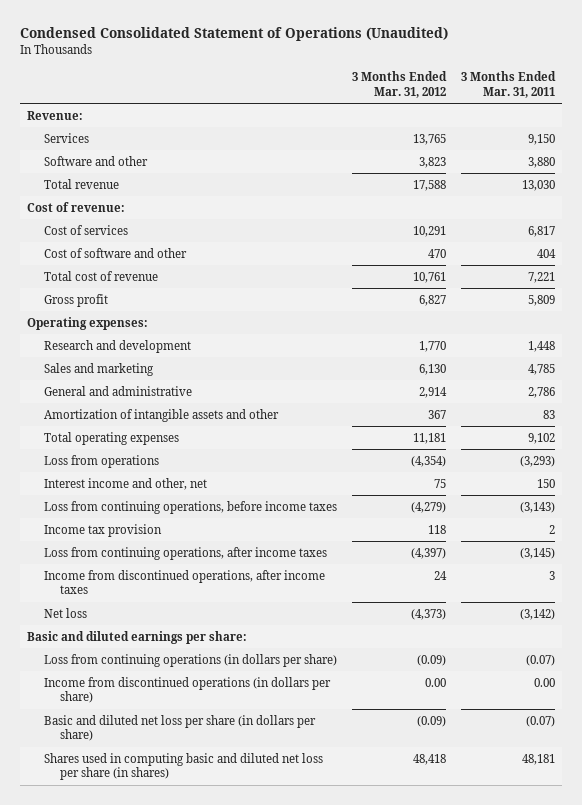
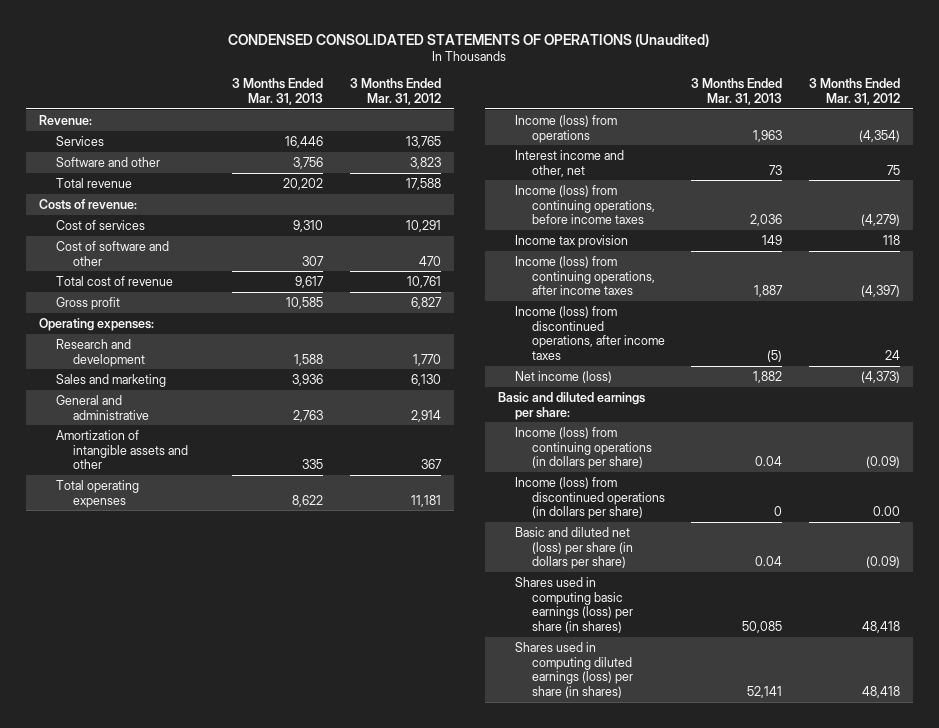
[19,26,448,41] Condensed Consolidated Statement of Operations (Unaudited) -> [228,33,710,47] CONDENSED CONSOLIDATED STATEMENTS OF OPERATIONS (Unaudited)
[460,71,556,98] 3 Months Ended Mar. 31, 2011 -> none
none -> [232,78,324,106] 3 Months Ended Mar. 31, 2013
[27,201,126,212] Cost of revenue: -> [38,198,137,210] Costs of revenue:
[43,454,159,468] Loss from operations -> [514,114,617,143] Income (loss) from operations
[43,500,337,514] Loss from continuing operations, before income taxes -> [514,184,656,225] Income (loss) from continuing operations, before income taxes
[43,546,327,560] Loss from continuing operations, after income taxes -> [514,255,656,296] Income (loss) from continuing operations, after income taxes
[43,569,325,595] Income from discontinued operations, after income taxes -> [514,305,666,361] Income (loss) from discontinued operations, after income taxes
[43,607,87,618] Net loss -> [514,370,612,383] Net income (loss)
[43,653,337,667] Loss from continuing operations (in dollars per share) -> [514,426,653,470] Income (loss) from continuing operations (in dollars per share)
[43,676,331,704] Income from discontinued operations (in dollars per share) -> [514,476,666,520] Income (loss) from discontinued operations (in dollars per share)
[43,714,316,742] Basic and diluted net loss per share (in dollars per share) -> [514,526,634,570] Basic and diluted net (loss) per share (in dollars per share)
none -> [514,576,634,634] Shares used in computing basic earnings (loss) per share (in shares)
[43,752,323,781] Shares used in computing basic and diluted net loss per share (in shares) -> [514,641,634,699] Shares used in computing diluted earnings (loss) per share (in shares)

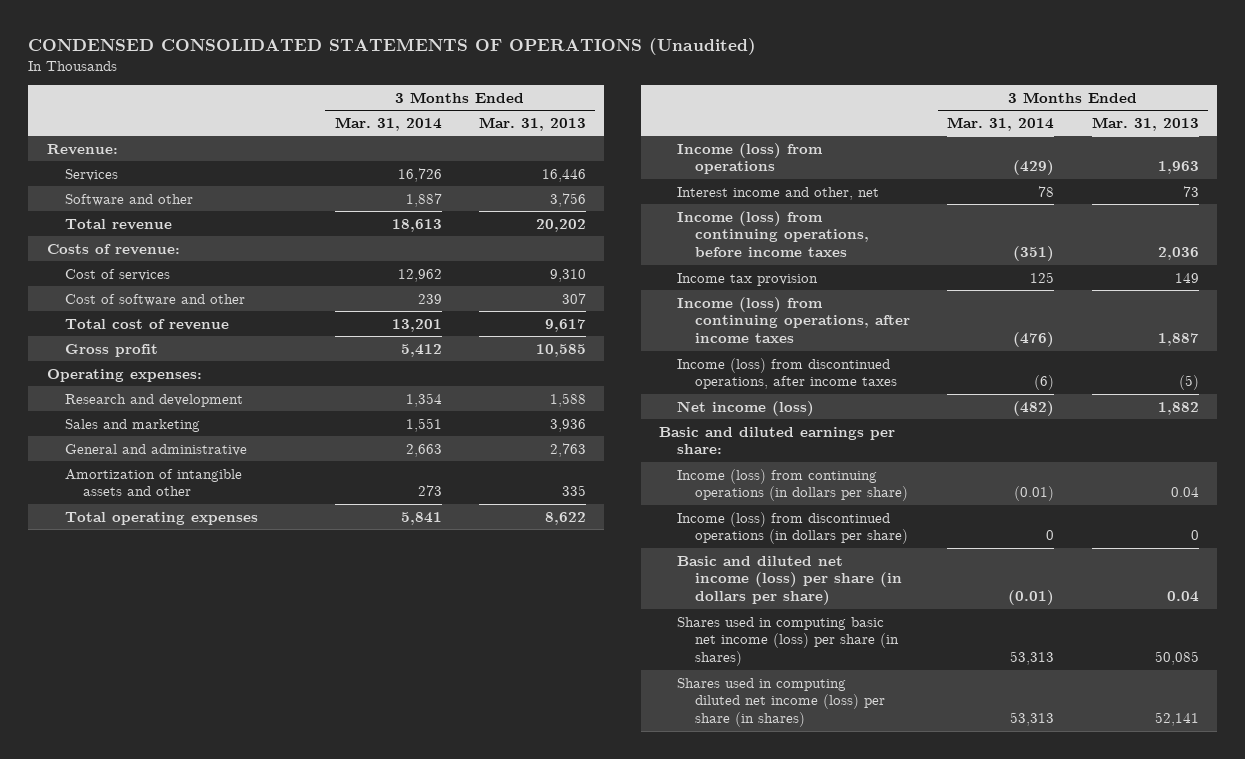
[349,78,441,106] 3 Months Ended Mar. 31, 2012 -> none
none -> [334,116,442,131] Mar. 31, 2014
[514,526,634,570] Basic and diluted net (loss) per share (in dollars per share) -> [677,555,903,606] Basic and diluted net income (loss) per share (in dollars per share)
[514,576,634,634] Shares used in computing basic earnings (loss) per share (in shares) -> [677,616,900,667] Shares used in computing basic net income (loss) per share (in shares)
[514,641,634,699] Shares used in computing diluted earnings (loss) per share (in shares) -> [677,677,886,728] Shares used in computing diluted net income (loss) per share (in shares)

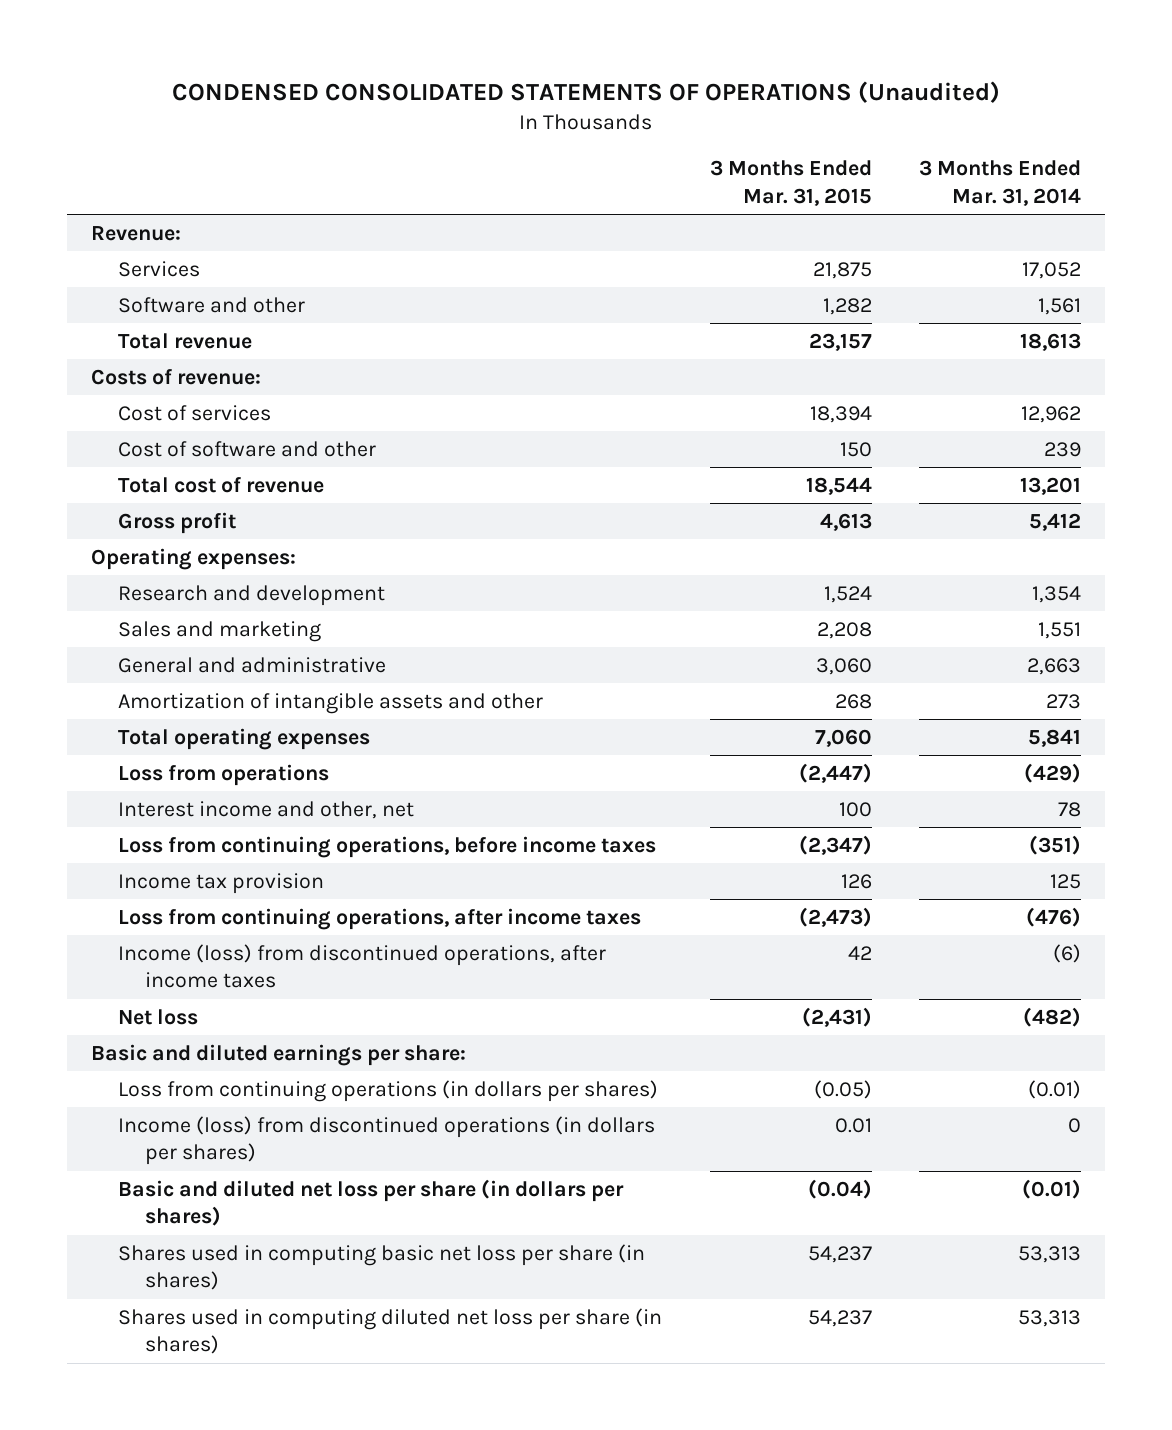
[478,116,586,131] Mar. 31, 2013 -> none
none -> [709,160,872,206] 3 Months Ended Mar. 31, 2015
[397,167,442,182] 16,726 -> [1022,261,1082,279] 17,052
[405,192,442,207] 1,887 -> [1038,297,1082,315] 1,561
[677,142,824,175] Income (loss) from operations -> [117,763,329,786] Loss from operations
[677,210,870,258] Income (loss) from continuing operations, before income taxes -> [117,835,656,858] Loss from continuing operations, before income taxes
[677,296,911,344] Income (loss) from continuing operations, after income taxes -> [117,907,641,930] Loss from continuing operations, after income taxes
[677,400,815,416] Net income (loss) -> [117,1008,198,1025] Net loss
[677,468,909,502] Income (loss) from continuing operations (in dollars per share) -> [117,1079,658,1102] Loss from continuing operations (in dollars per shares)
[677,511,909,545] Income (loss) from discontinued operations (in dollars per share) -> [117,1115,655,1166] Income (loss) from discontinued operations (in dollars per shares)
[677,555,903,606] Basic and diluted net income (loss) per share (in dollars per share) -> [117,1178,624,1227] Basic and diluted net loss per share (in dollars per shares)
[677,616,900,667] Shares used in computing basic net income (loss) per share (in shares) -> [117,1243,645,1291] Shares used in computing basic net loss per share (in shares)
[677,677,886,728] Shares used in computing diluted net income (loss) per share (in shares) -> [117,1307,662,1355] Shares used in computing diluted net loss per share (in shares)

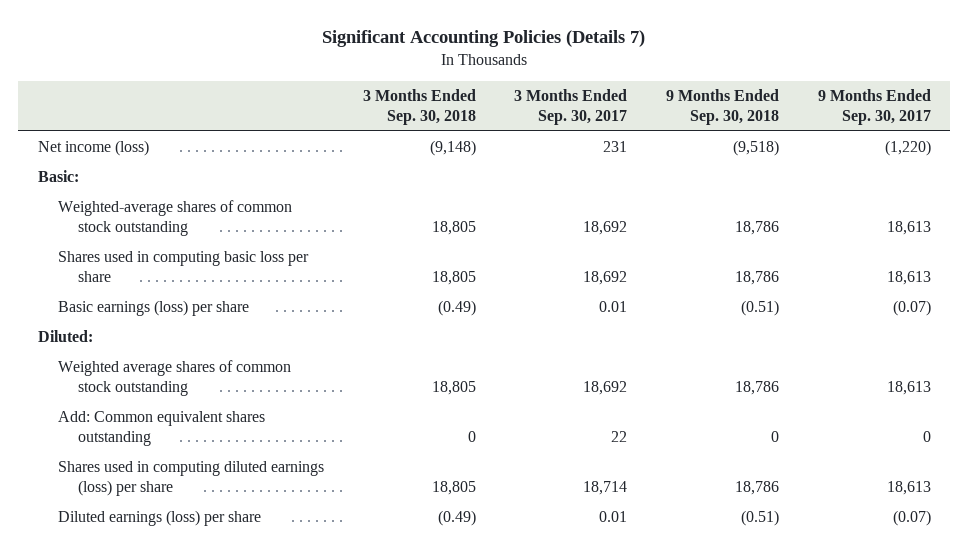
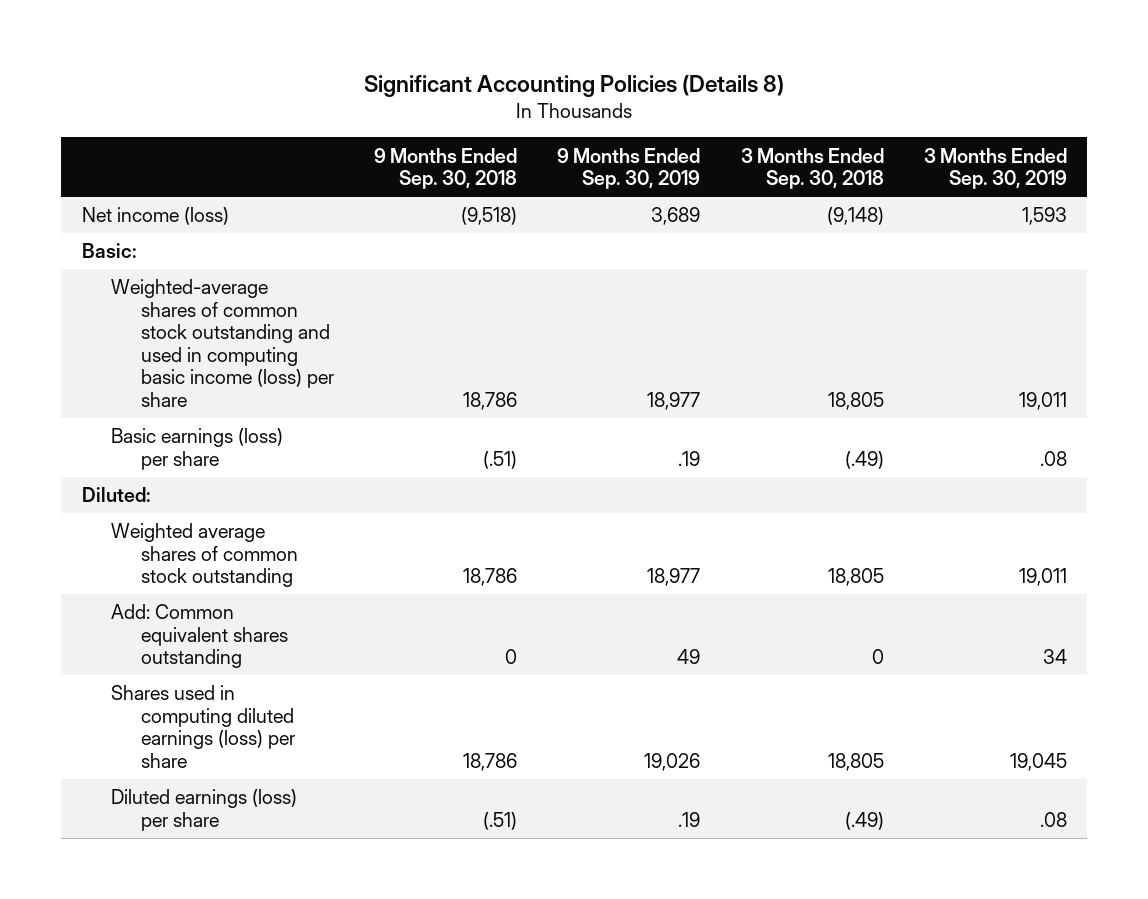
[322,30,646,48] Significant Accounting Policies (Details 7) -> [364,74,785,97] Significant Accounting Policies (Details 8)
[514,89,628,125] 3 Months Ended Sep. 30, 2017 -> none
[817,89,931,125] 9 Months Ended Sep. 30, 2017 -> none
none -> [557,147,701,190] 9 Months Ended Sep. 30, 2019
none -> [923,147,1067,190] 3 Months Ended Sep. 30, 2019
[57,251,309,283] Shares used in computing basic loss per share -> none
[57,200,292,237] Weighted-average shares of common stock outstanding -> [111,279,334,407] Weighted-average shares of common stock outstanding and used in computing basic income (loss) per share
[437,300,476,317] (0.49) -> [844,450,884,469] (.49)
[740,300,779,317] (0.51) -> [483,450,518,469] (.51)
[437,510,476,527] (0.49) -> [844,811,884,830] (.49)
[740,510,779,527] (0.51) -> [483,811,518,830] (.51)

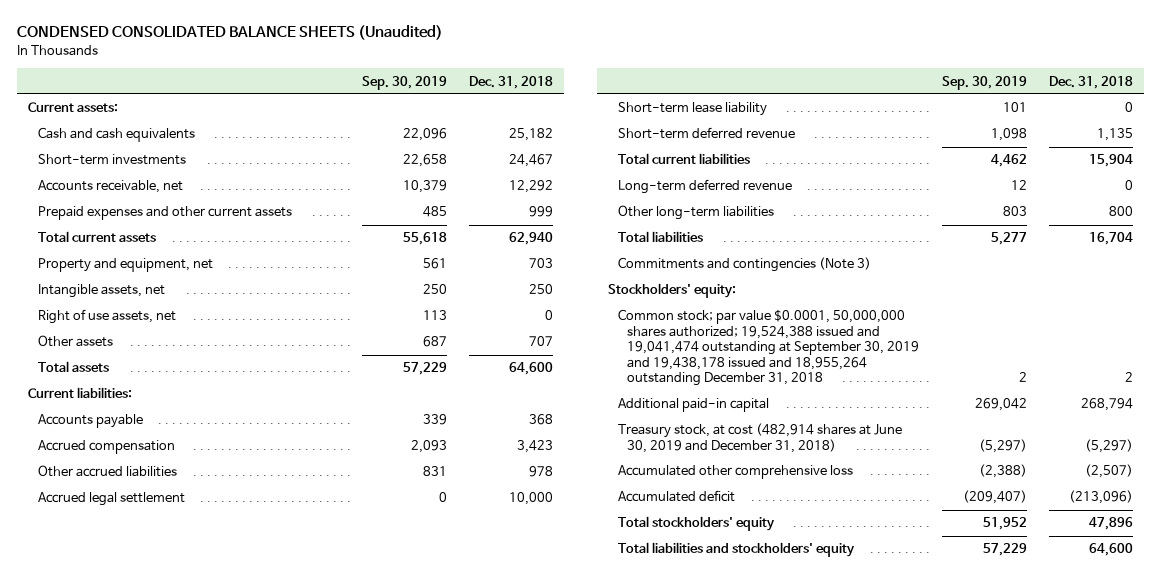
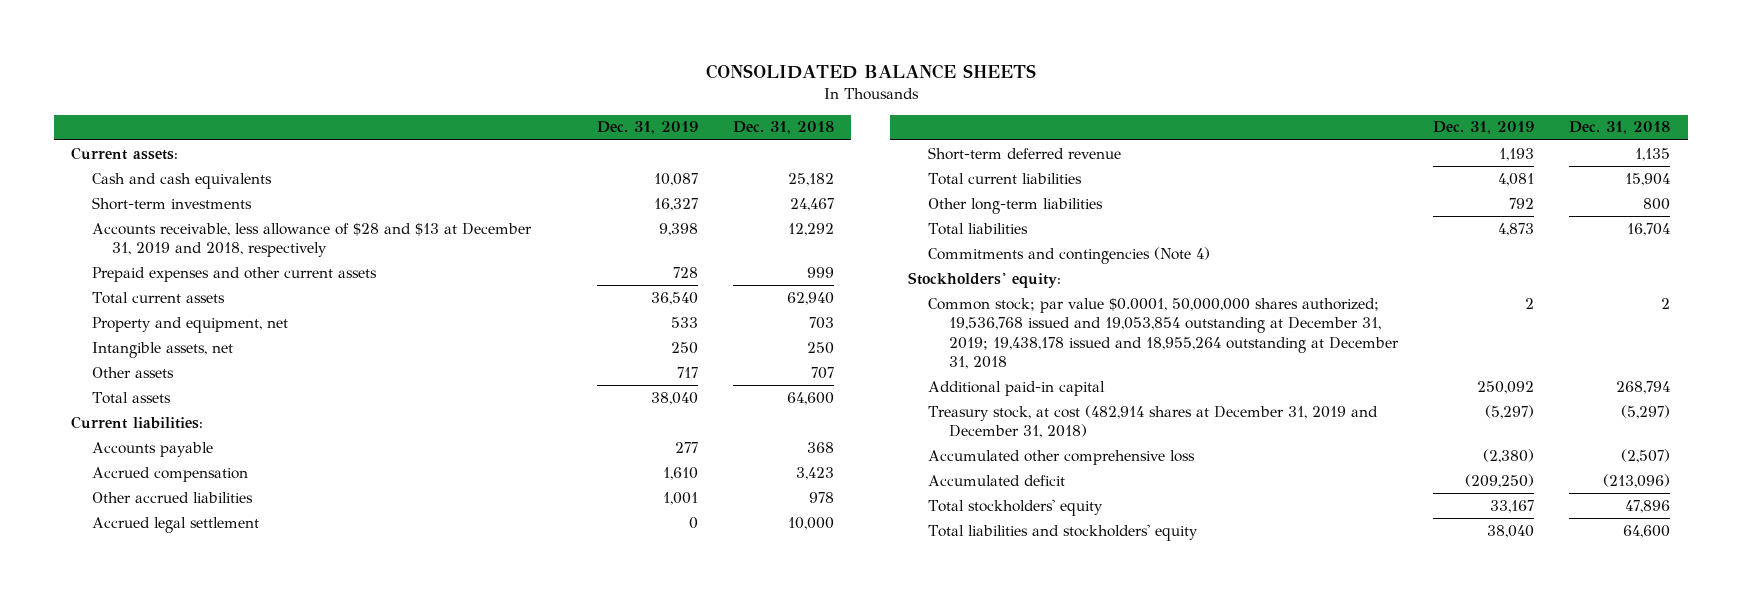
[17,25,444,41] CONDENSED CONSOLIDATED BALANCE SHEETS (Unaudited) -> [705,63,1036,79] CONSOLIDATED BALANCE SHEETS
[361,75,447,90] Sep. 30, 2019 -> none
none -> [596,121,698,135] Dec. 31, 2019
[37,180,183,194] Accounts receivable, net -> [91,222,532,258] Accounts receivable, less allowance of $28 and $13 at December 31, 2019 and 2018, respectively
[37,309,176,325] Right of use assets, net -> none
[617,102,767,117] Short-term lease liability -> none
[617,179,792,195] Long-term deferred revenue -> none
[617,257,871,273] Commitments and contingencies (Note 3) -> [928,246,1211,264] Commitments and contingencies (Note 4)
[617,309,920,387] Common stock; par value $0.0001, 50,000,000 shares authorized; 19,524,388 issued and 19,041,474 outstanding at September 30, 2019 and 19,438,178 issued and 18,955,264 outstanding December 31, 2018 -> [928,297,1399,370] Common stock; par value $0.0001, 50,000,000 shares authorized; 19,536,768 issued and 19,053,854 outstanding at December 31, 2019; 19,438,178 issued and 18,955,264 outstanding at December 31, 2018
[617,423,902,453] Treasury stock, at cost (482,914 shares at June 30, 2019 and December 31, 2018) -> [928,404,1379,439] Treasury stock, at cost (482,914 shares at December 31, 2019 and December 31, 2018)

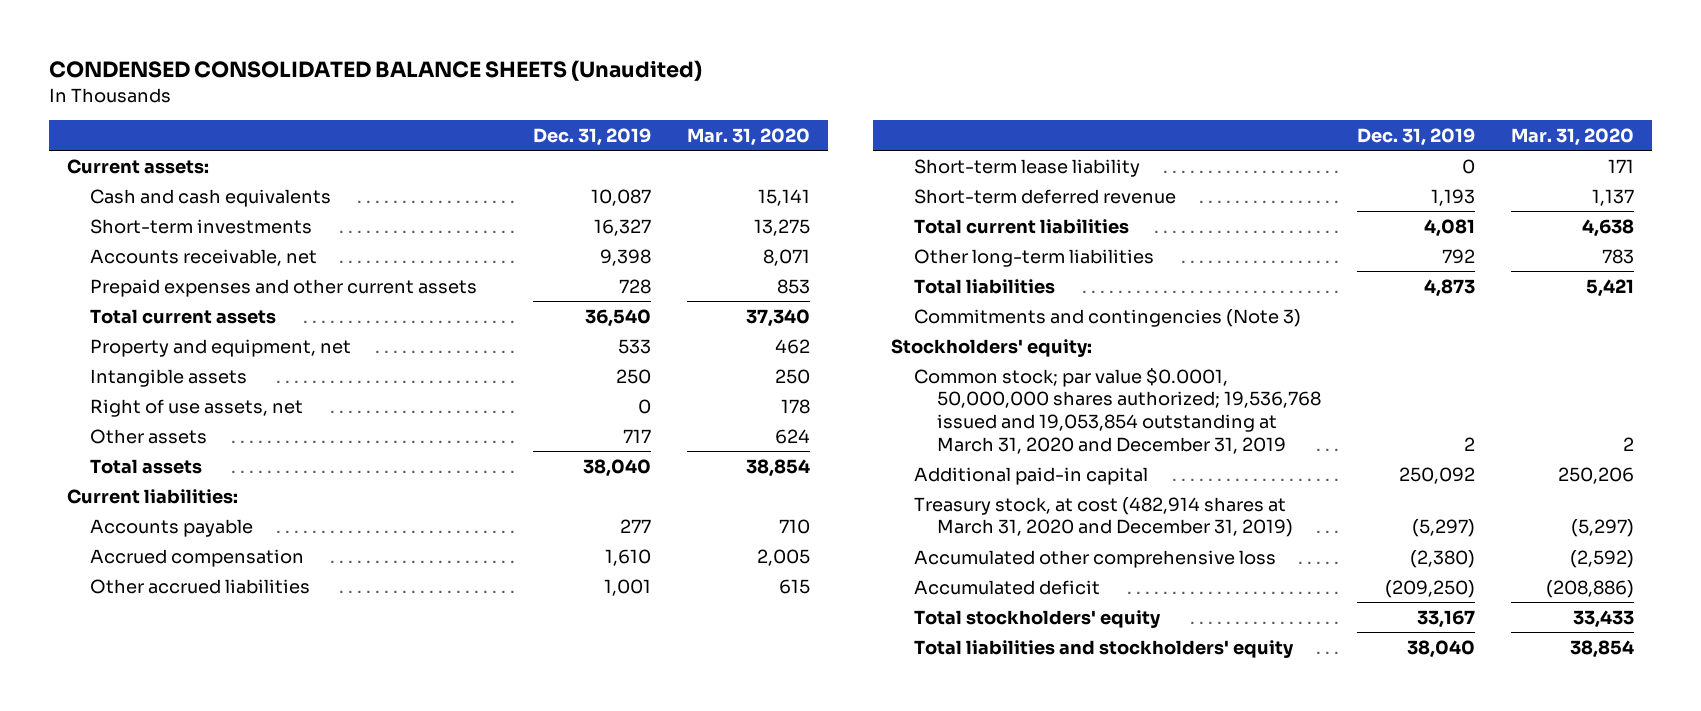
[705,63,1036,79] CONSOLIDATED BALANCE SHEETS -> [49,60,703,82] CONDENSED CONSOLIDATED BALANCE SHEETS (Unaudited)
[732,121,834,135] Dec. 31, 2018 -> none
none -> [686,127,810,146] Mar. 31, 2020
[91,222,532,258] Accounts receivable, less allowance of $28 and $13 at December 31, 2019 and 2018, respectively -> [90,248,318,266] Accounts receivable, net
[91,341,233,358] Intangible assets, net -> [90,368,248,387] Intangible assets
none -> [90,398,304,417] Right of use assets, net
[91,516,259,533] Accrued legal settlement -> none
none -> [914,158,1141,177] Short-term lease liability
[928,246,1211,264] Commitments and contingencies (Note 4) -> [914,308,1302,327] Commitments and contingencies (Note 3)
[928,297,1399,370] Common stock; par value $0.0001, 50,000,000 shares authorized; 19,536,768 issued and 19,053,854 outstanding at December 31, 2019; 19,438,178 issued and 18,955,264 outstanding at December 31, 2018 -> [914,367,1322,454] Common stock; par value $0.0001, 50,000,000 shares authorized; 19,536,768 issued and 19,053,854 outstanding at March 31, 2020 and December 31, 2019
[928,404,1379,439] Treasury stock, at cost (482,914 shares at December 31, 2019 and December 31, 2018) -> [914,496,1294,538] Treasury stock, at cost (482,914 shares at March 31, 2020 and December 31, 2019)

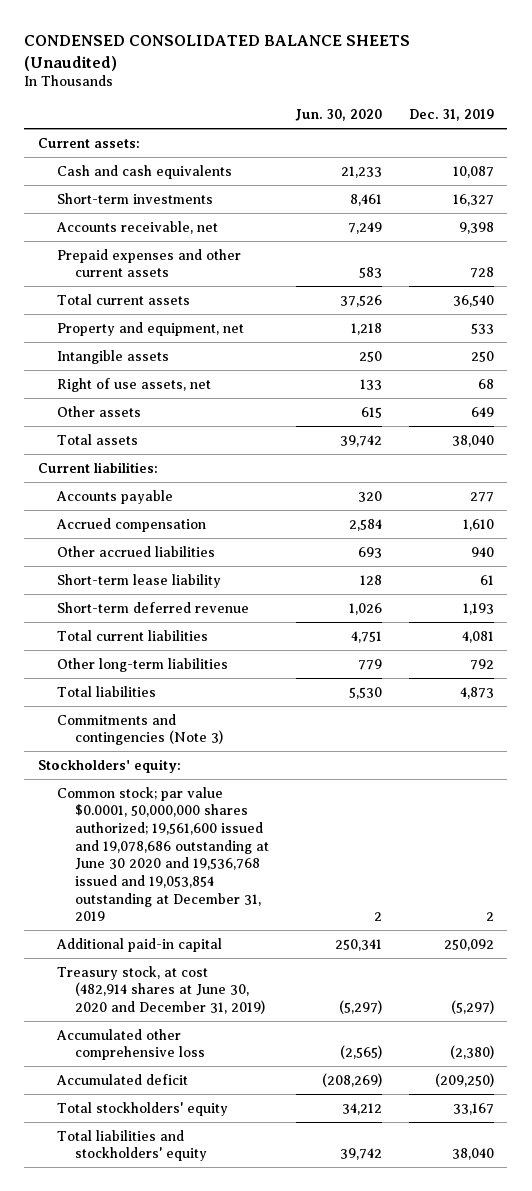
[686,127,810,146] Mar. 31, 2020 -> none
none -> [295,108,383,121] Jun. 30, 2020
[637,398,651,414] 0 -> [477,378,494,389] 68
[622,428,651,443] 717 -> [470,406,494,417] 649
[603,578,651,596] 1,001 -> [470,546,494,557] 940
[1461,158,1475,174] 0 -> [479,574,494,585] 61
[914,367,1322,454] Common stock; par value $0.0001, 50,000,000 shares authorized; 19,536,768 issued and 19,053,854 outstanding at March 31, 2020 and December 31, 2019 -> [56,786,270,922] Common stock; par value $0.0001, 50,000,000 shares authorized; 19,561,600 issued and 19,078,686 outstanding at June 30 2020 and 19,536,768 issued and 19,053,854 outstanding at December 31, 2019
[914,496,1294,538] Treasury stock, at cost (482,914 shares at March 31, 2020 and December 31, 2019) -> [56,965,266,1015] Treasury stock, at cost (482,914 shares at June 30, 2020 and December 31, 2019)

